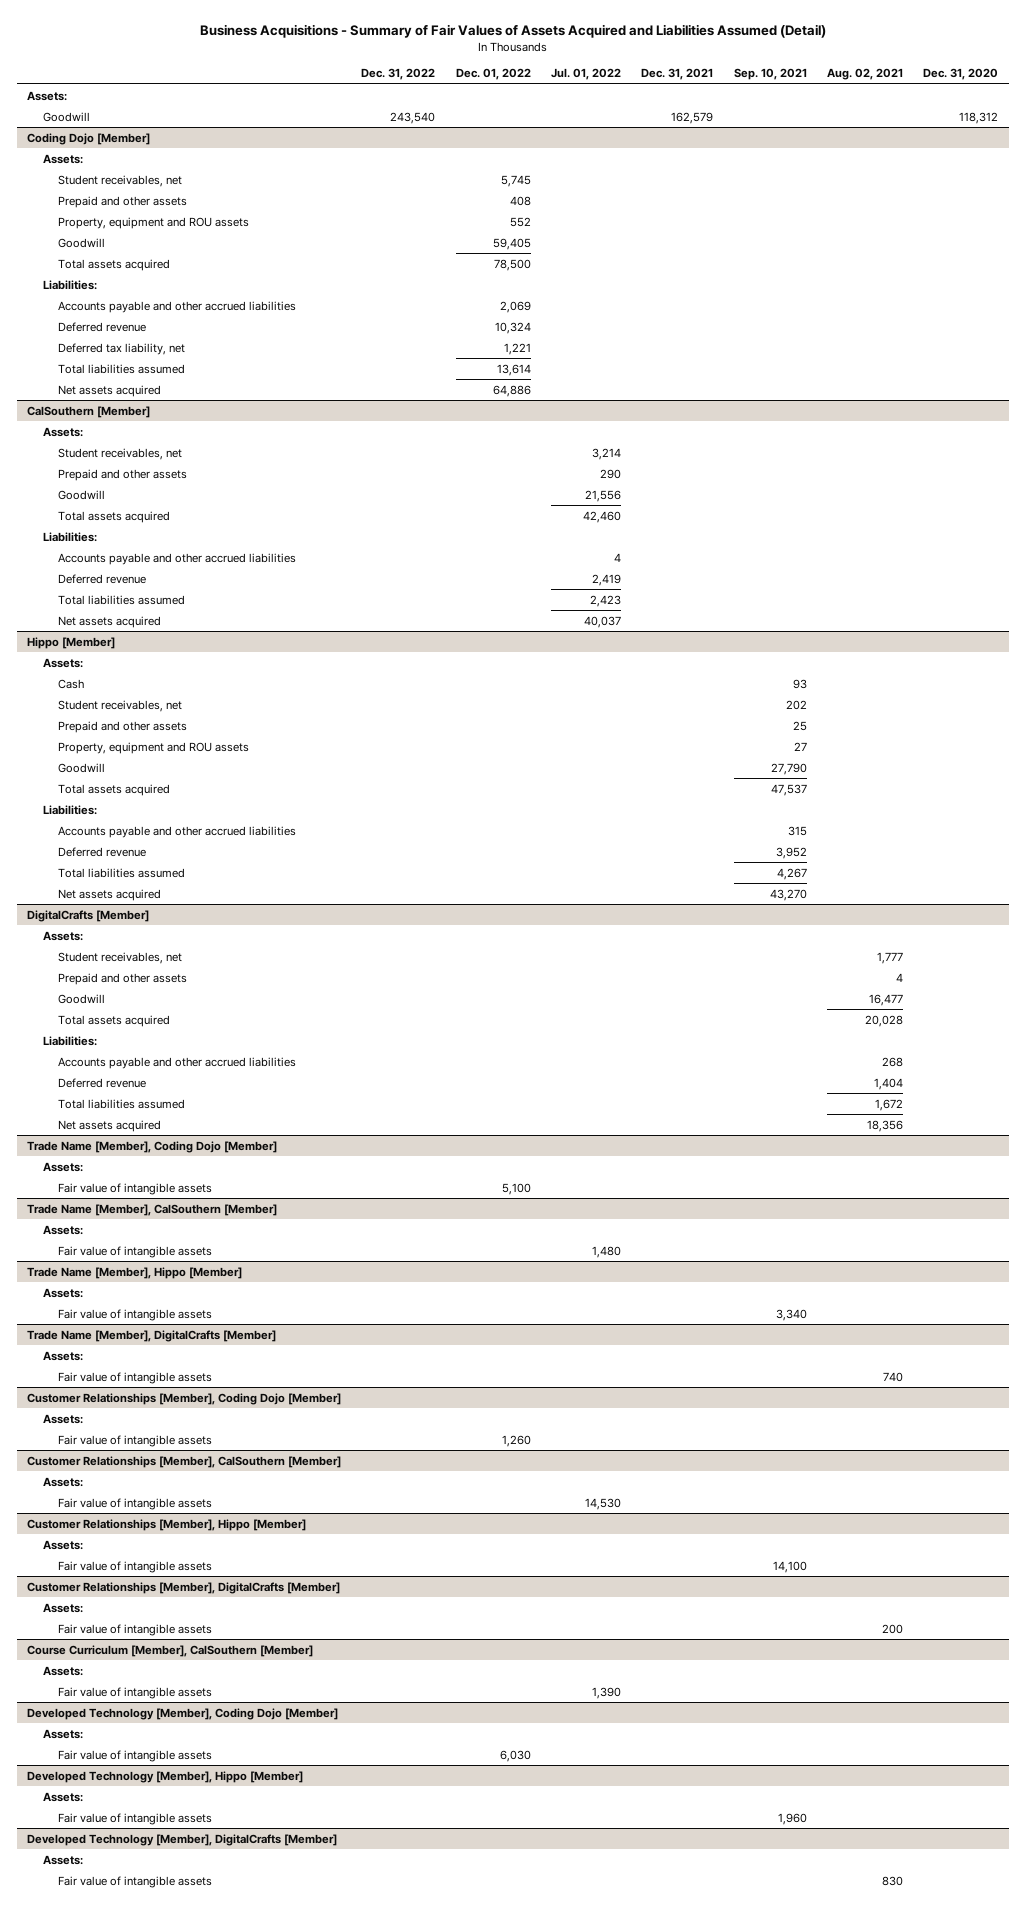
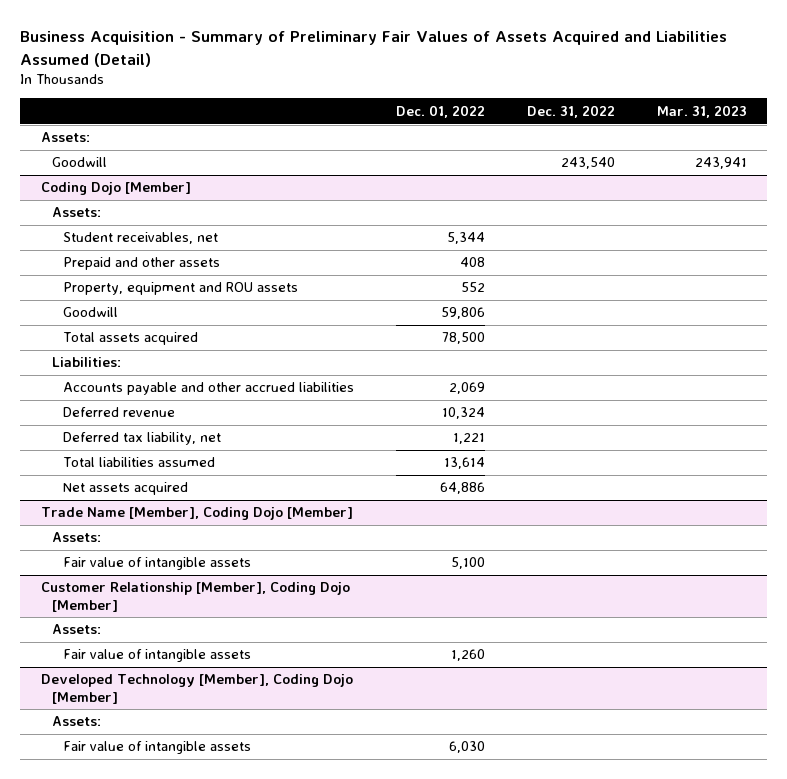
[199,24,826,39] Business Acquisitions - Summary of Fair Values of Assets Acquired and Liabilities Assumed (Detail) -> [19,31,727,67] Business Acquisition - Summary of Preliminary Fair Values of Assets Acquired and Liabilities Assumed (Detail)
[551,68,622,81] Jul. 01, 2022 -> none
[641,68,714,81] Dec. 31, 2021 -> none
[733,68,807,81] Sep. 10, 2021 -> none
[827,68,904,81] Aug. 02, 2021 -> none
[923,68,999,81] Dec. 31, 2020 -> none
none -> [656,104,747,118] Mar. 31, 2023
[500,174,531,187] 5,745 -> [446,232,485,245] 5,344
[492,237,531,250] 59,405 -> [440,307,485,320] 59,806
[27,405,151,418] CalSouthern [Member] -> none
[42,426,83,437] Assets: -> none
[58,447,183,460] Student receivables, net -> none
[58,468,188,481] Prepaid and other assets -> none
[58,489,106,500] Goodwill -> none
[58,510,171,523] Total assets acquired -> none
[42,531,97,542] Liabilities: -> none
[58,552,297,565] Accounts payable and other accrued liabilities -> none
[58,573,147,584] Deferred revenue -> none
[58,594,186,605] Total liabilities assumed -> none
[58,615,162,628] Net assets acquired -> none
[27,636,116,649] Hippo [Member] -> none
[42,657,83,668] Assets: -> none
[58,678,85,689] Cash -> none
[58,699,183,712] Student receivables, net -> none
[58,720,188,733] Prepaid and other assets -> none
[58,741,250,754] Property, equipment and ROU assets -> none
[58,762,106,773] Goodwill -> none
[58,783,171,796] Total assets acquired -> none
[42,804,97,815] Liabilities: -> none
[58,825,297,838] Accounts payable and other accrued liabilities -> none
[58,846,147,857] Deferred revenue -> none
[58,867,186,878] Total liabilities assumed -> none
[58,888,162,901] Net assets acquired -> none
[27,909,150,922] DigitalCrafts [Member] -> none
[42,930,83,941] Assets: -> none
[58,951,183,964] Student receivables, net -> none
[58,972,188,985] Prepaid and other assets -> none
[58,993,106,1004] Goodwill -> none
[58,1014,171,1027] Total assets acquired -> none
[42,1035,97,1046] Liabilities: -> none
[58,1056,297,1069] Accounts payable and other accrued liabilities -> none
[58,1077,147,1088] Deferred revenue -> none
[58,1098,186,1109] Total liabilities assumed -> none
[58,1119,162,1132] Net assets acquired -> none
[27,1203,278,1216] Trade Name [Member], CalSouthern [Member] -> none
[42,1224,83,1235] Assets: -> none
[58,1245,213,1258] Fair value of intangible assets -> none
[27,1266,243,1279] Trade Name [Member], Hippo [Member] -> none
[42,1287,83,1298] Assets: -> none
[58,1308,213,1321] Fair value of intangible assets -> none
[27,1329,277,1342] Trade Name [Member], DigitalCrafts [Member] -> none
[42,1350,83,1361] Assets: -> none
[58,1371,213,1384] Fair value of intangible assets -> none
[27,1392,342,1405] Customer Relationships [Member], Coding Dojo [Member] -> [40,582,350,612] Customer Relationship [Member], Coding Dojo [Member]
[27,1455,342,1468] Customer Relationships [Member], CalSouthern [Member] -> none
[42,1476,83,1487] Assets: -> none
[58,1497,213,1510] Fair value of intangible assets -> none
[27,1518,307,1531] Customer Relationships [Member], Hippo [Member] -> none
[42,1539,83,1550] Assets: -> none
[58,1560,213,1573] Fair value of intangible assets -> none
[27,1581,341,1594] Customer Relationships [Member], DigitalCrafts [Member] -> none
[42,1602,83,1613] Assets: -> none
[58,1623,213,1636] Fair value of intangible assets -> none
[27,1644,314,1657] Course Curriculum [Member], CalSouthern [Member] -> none
[42,1665,83,1676] Assets: -> none
[58,1686,213,1699] Fair value of intangible assets -> none
[27,1770,304,1783] Developed Technology [Member], Hippo [Member] -> none
[42,1791,83,1802] Assets: -> none
[58,1812,213,1825] Fair value of intangible assets -> none
[27,1833,338,1846] Developed Technology [Member], DigitalCrafts [Member] -> none
[42,1854,83,1865] Assets: -> none
[58,1875,213,1888] Fair value of intangible assets -> none

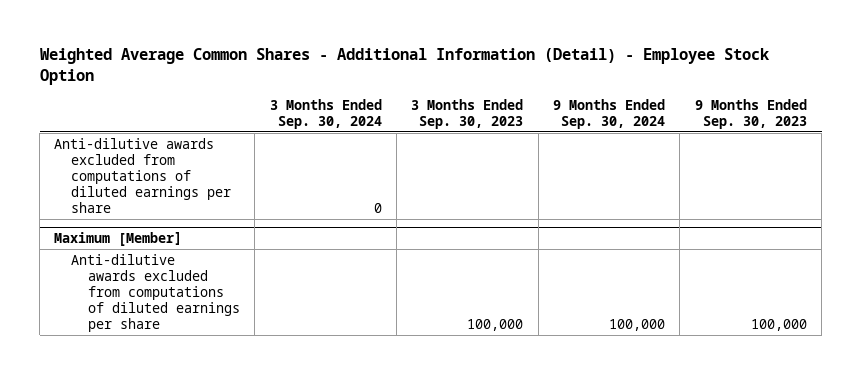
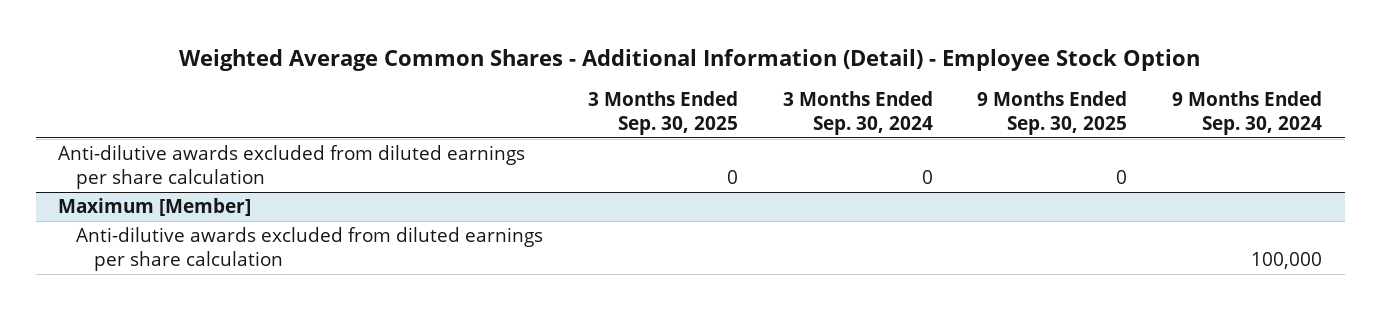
[411,98,524,129] 3 Months Ended Sep. 30, 2023 -> none
[694,98,807,129] 9 Months Ended Sep. 30, 2023 -> none
none -> [587,91,738,135] 3 Months Ended Sep. 30, 2025
none -> [977,91,1128,135] 9 Months Ended Sep. 30, 2025
[54,137,232,214] Anti-dilutive awards excluded from computations of diluted earnings per share -> [58,145,526,190] Anti-dilutive awards excluded from diluted earnings per share calculation
[71,253,241,333] Anti-dilutive awards excluded from computations of diluted earnings per share -> [75,227,543,272] Anti-dilutive awards excluded from diluted earnings per share calculation

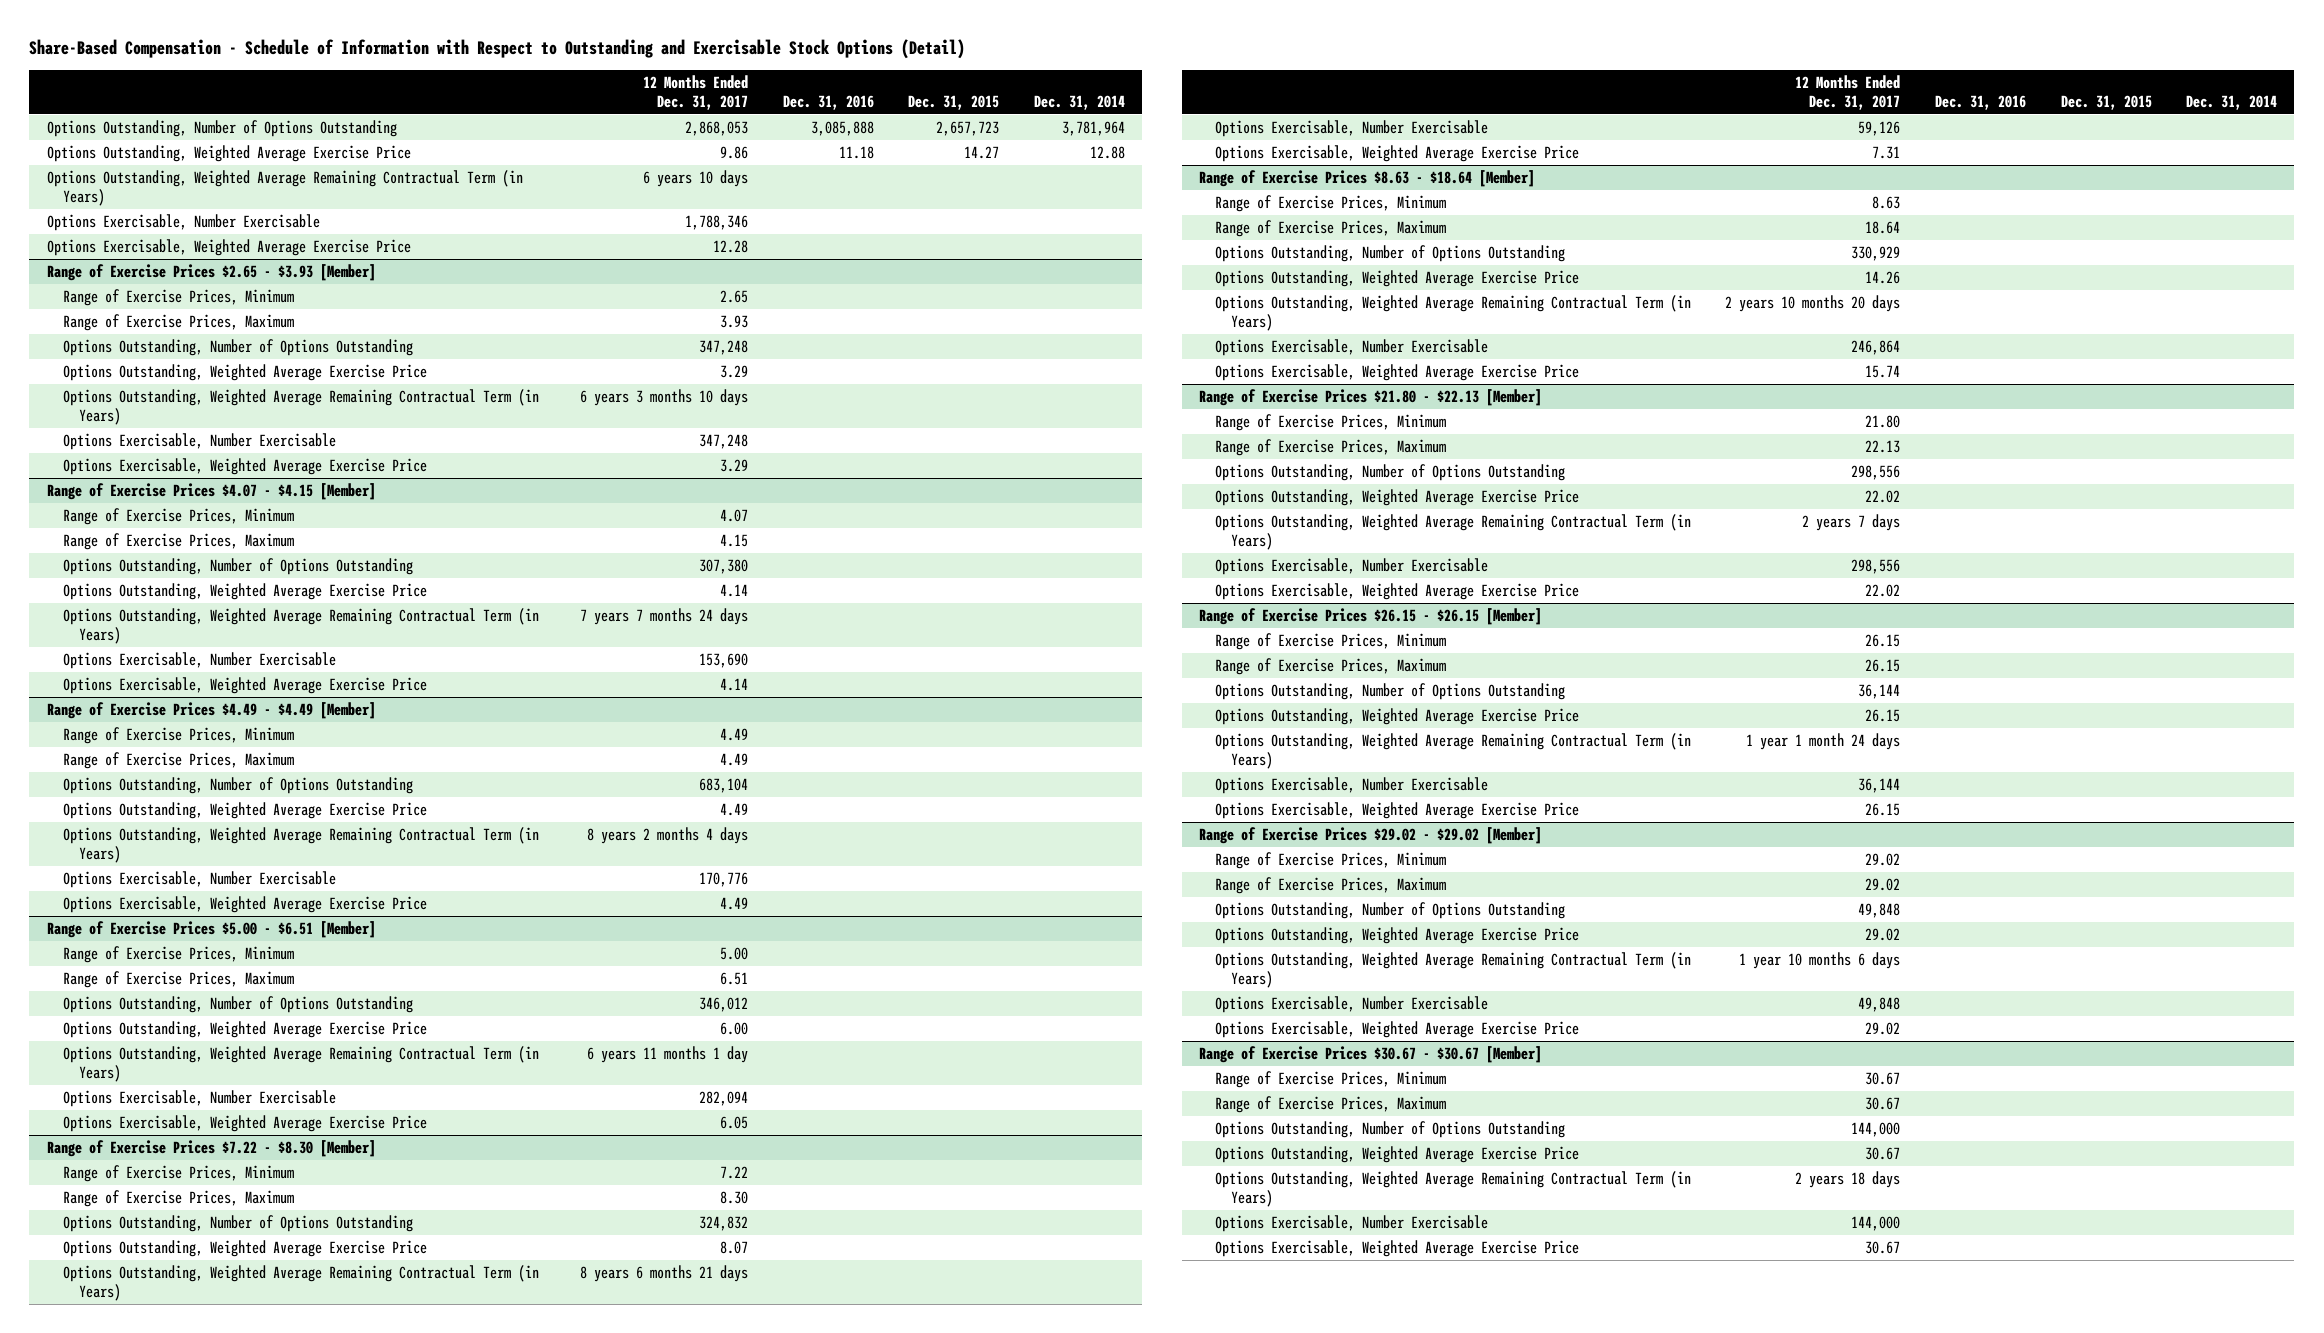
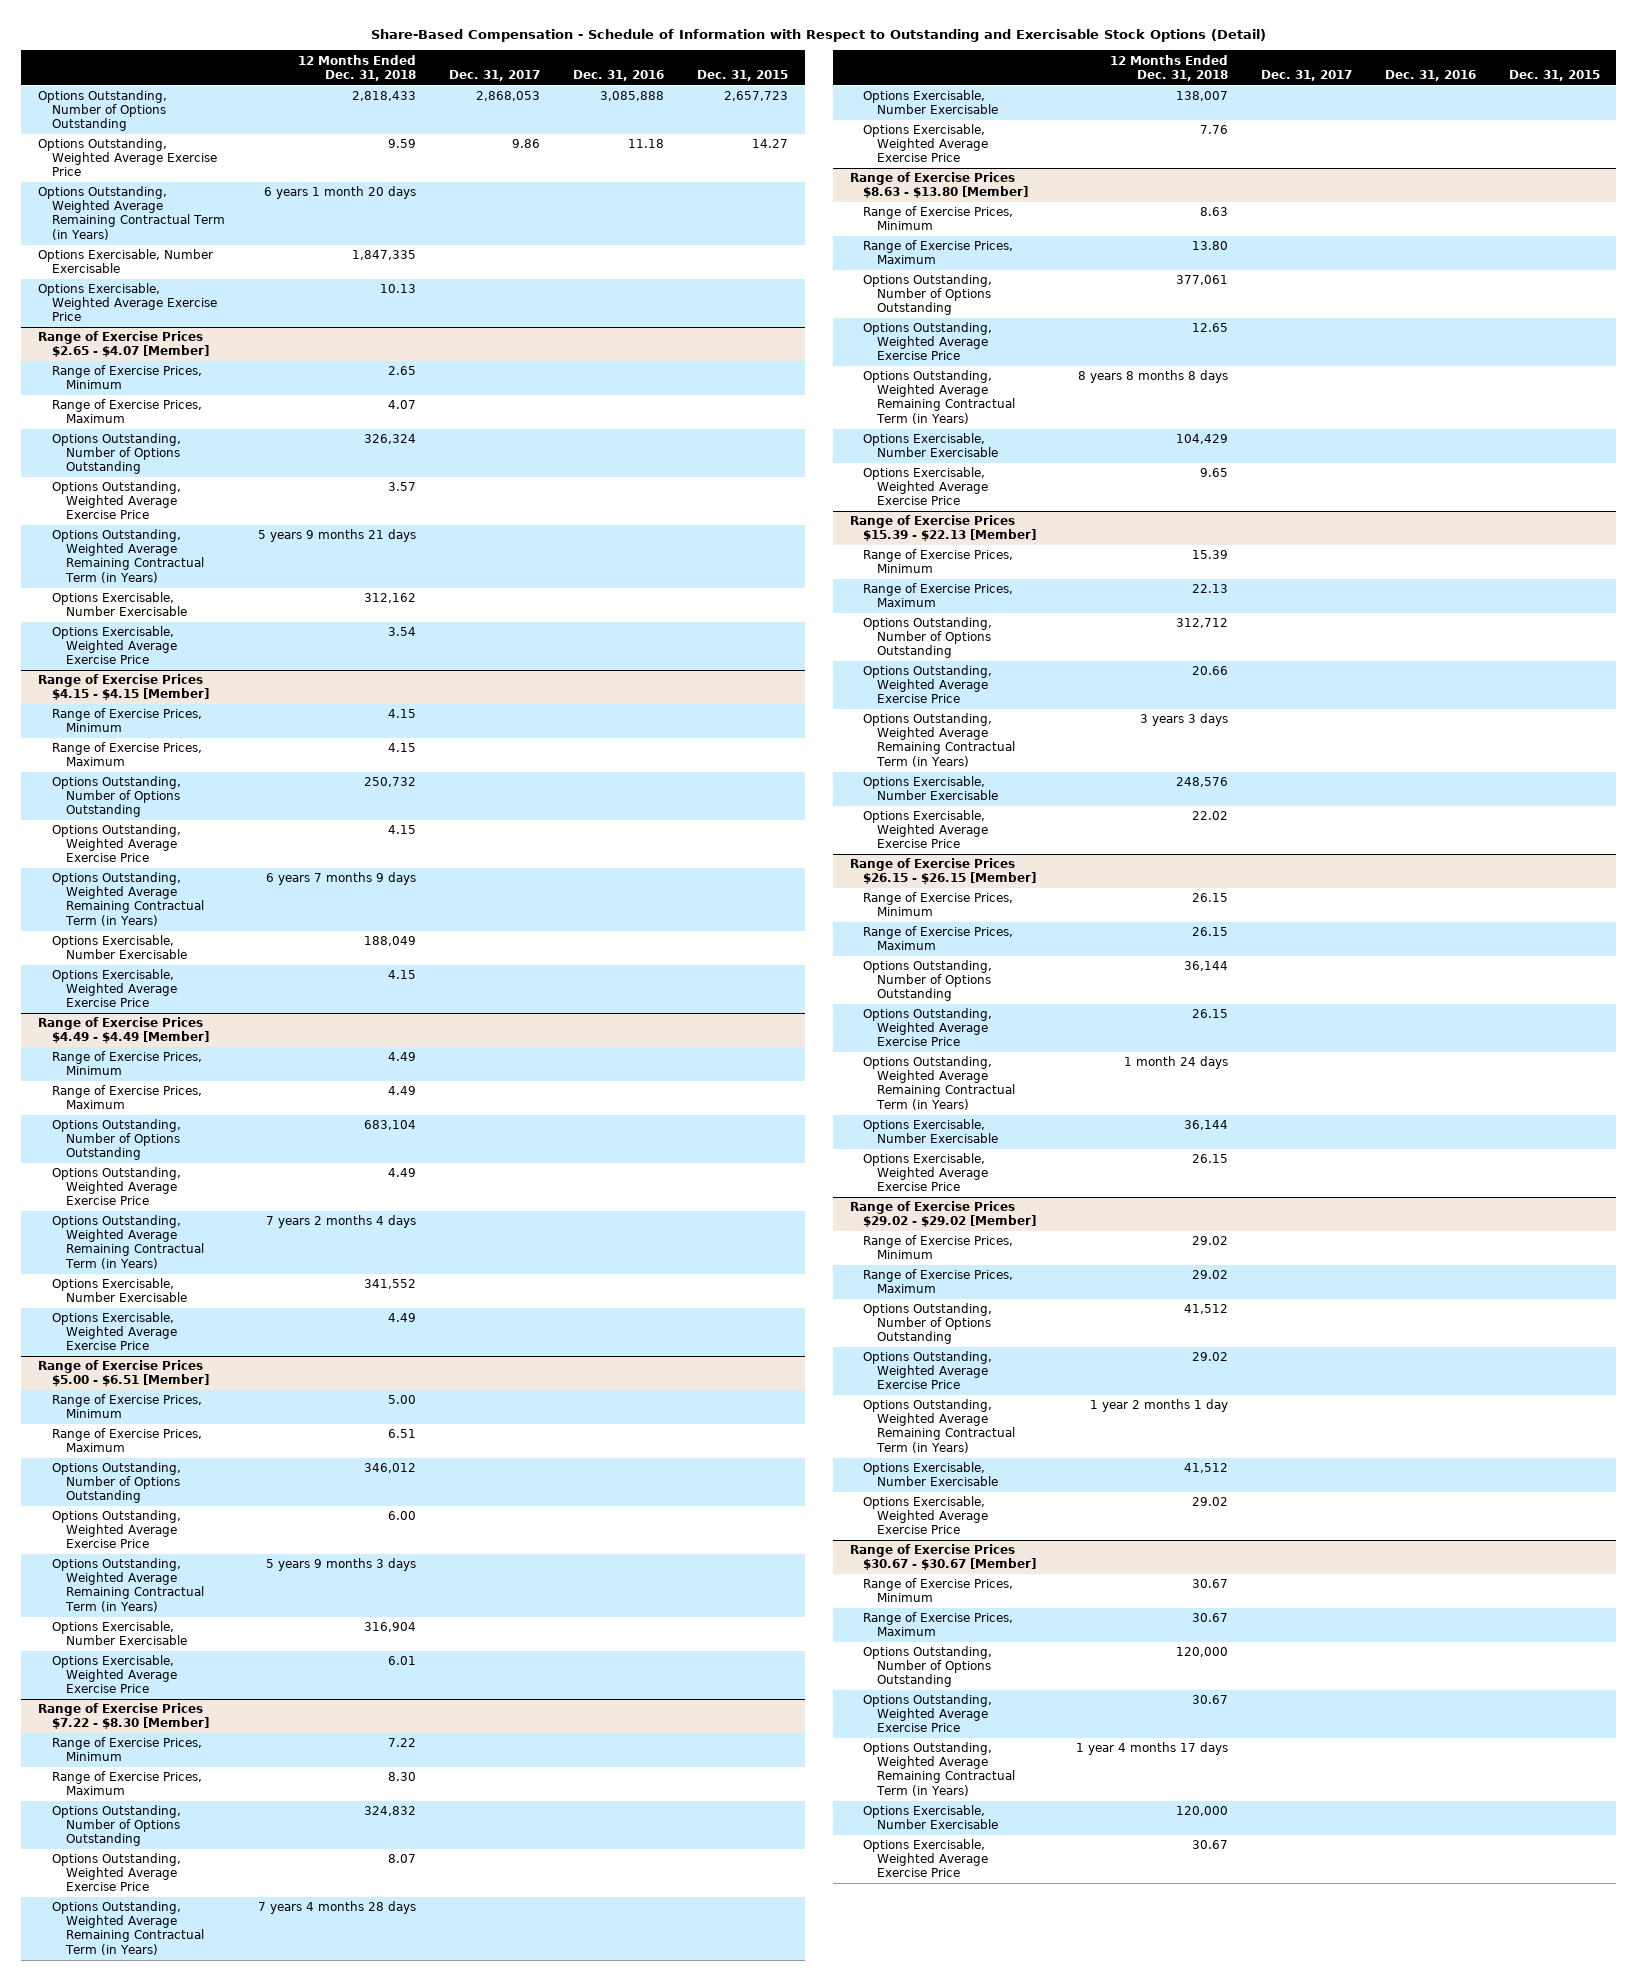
[643,74,749,110] 12 Months Ended Dec. 31, 2017 -> none
[1033,94,1125,110] Dec. 31, 2014 -> none
none -> [297,54,416,81] 12 Months Ended Dec. 31, 2018
none -> [448,69,540,81] Dec. 31, 2017
[46,264,376,282] Range of Exercise Prices $2.65 - $3.93 [Member] -> [37,331,209,358] Range of Exercise Prices $2.65 - $4.07 [Member]
[46,483,376,501] Range of Exercise Prices $4.07 - $4.15 [Member] -> [37,674,209,701] Range of Exercise Prices $4.15 - $4.15 [Member]
[1198,170,1535,188] Range of Exercise Prices $8.63 - $18.64 [Member] -> [849,172,1029,199] Range of Exercise Prices $8.63 - $13.80 [Member]
[1198,389,1542,407] Range of Exercise Prices $21.80 - $22.13 [Member] -> [849,515,1037,542] Range of Exercise Prices $15.39 - $22.13 [Member]

